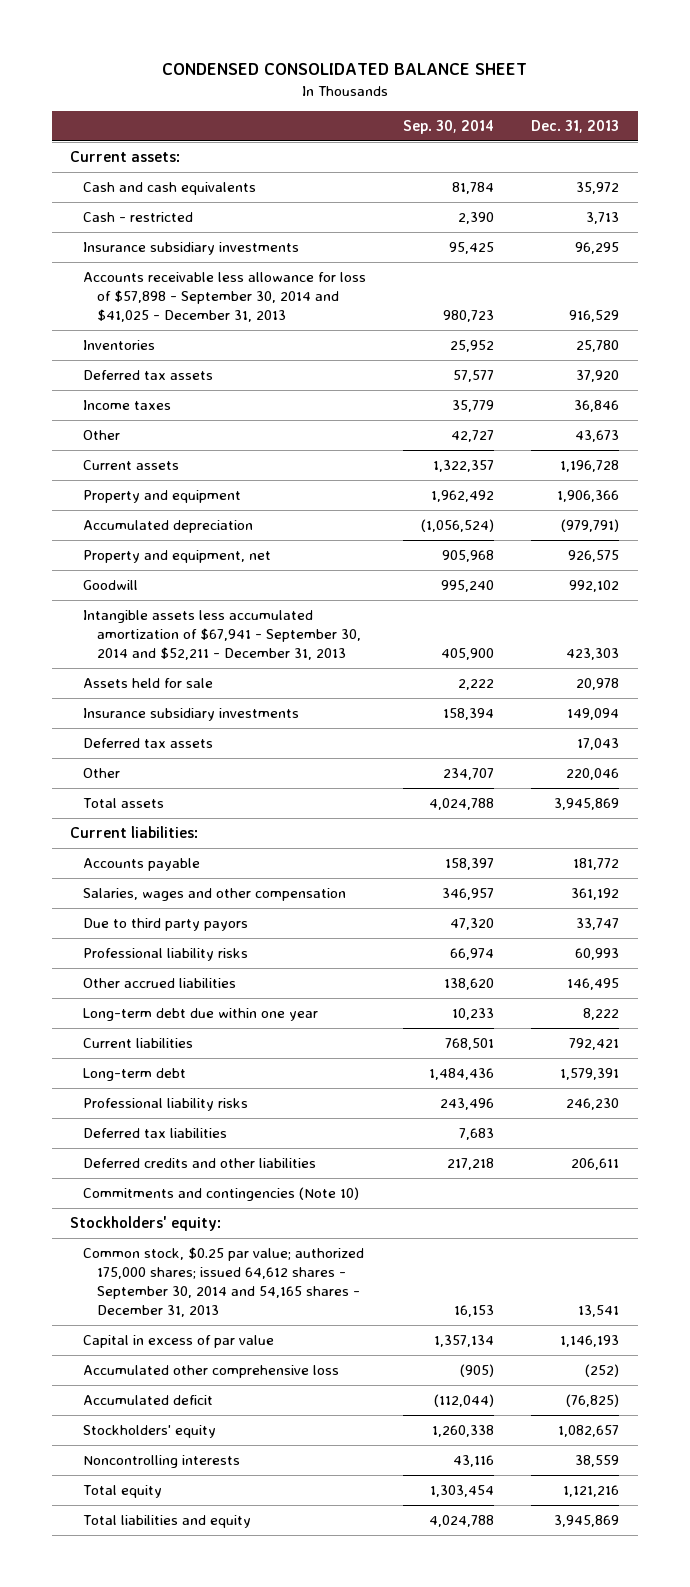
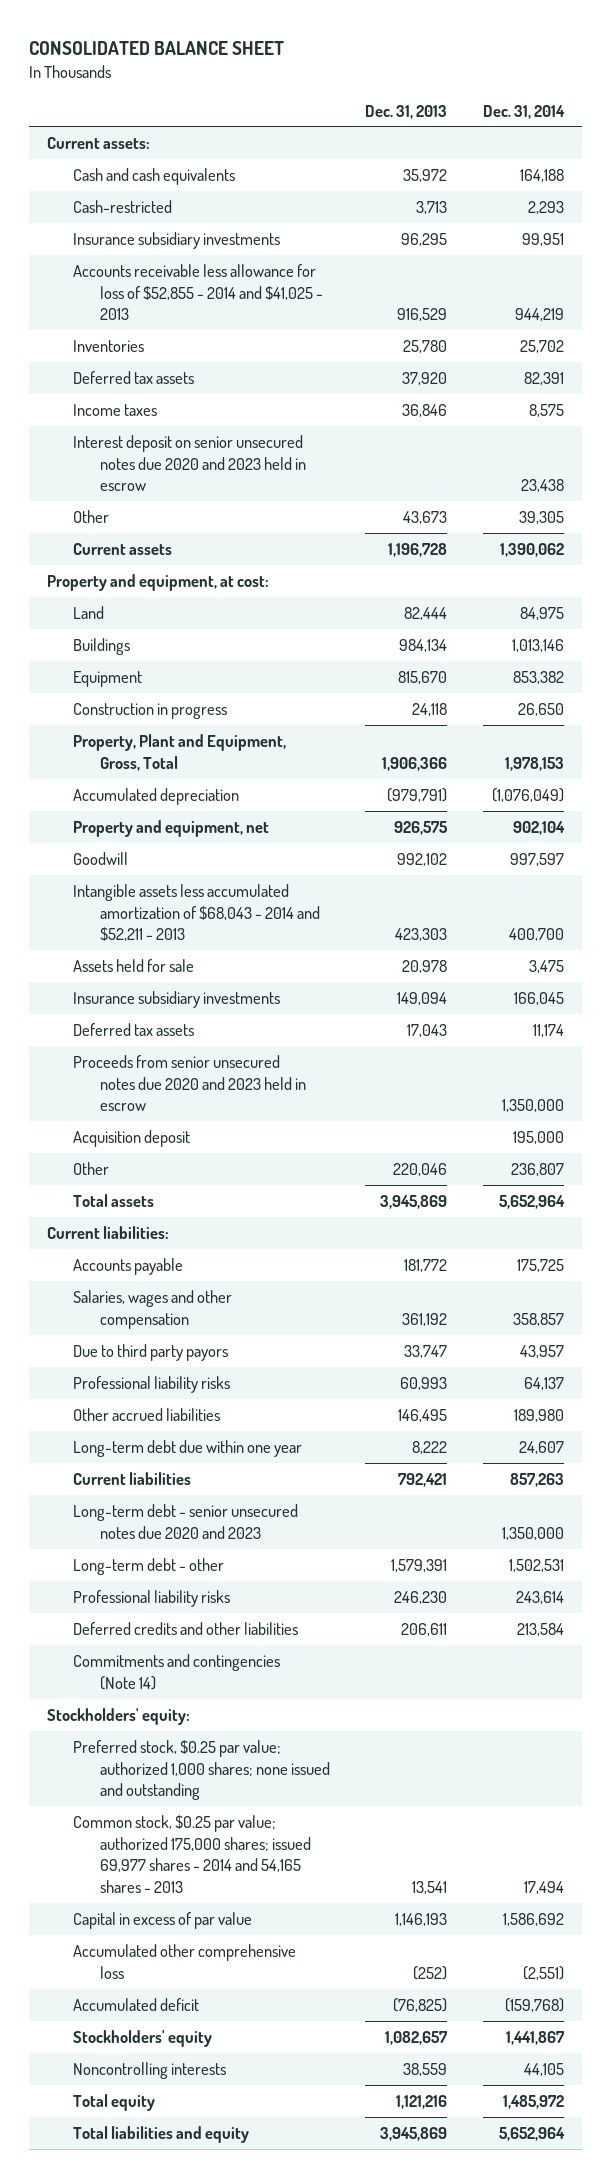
[161,63,527,76] CONDENSED CONSOLIDATED BALANCE SHEET -> [29,41,285,56] CONSOLIDATED BALANCE SHEET
[403,120,495,135] Sep. 30, 2014 -> none
none -> [483,104,566,119] Dec. 31, 2014
[83,211,194,222] Cash - restricted -> [73,200,173,214] Cash-restricted
[83,271,367,322] Accounts receivable less allowance for loss of $57,898 - September 30, 2014 and $41,025 - December 31, 2013 -> [73,264,323,321] Accounts receivable less allowance for loss of $52,855 - 2014 and $41,025 - 2013
none -> [73,435,306,492] Interest deposit on senior unsecured notes due 2020 and 2023 held in escrow
none -> [47,574,270,592] Property and equipment, at cost:
none -> [73,606,105,620] Land
none -> [73,638,131,656] Buildings
none -> [73,671,143,688] Equipment
none -> [73,703,228,720] Construction in progress
[83,489,242,503] Property and equipment -> [73,734,287,771] Property, Plant and Equipment, Gross, Total
[83,609,361,660] Intangible assets less accumulated amortization of $67,941 - September 30, 2014 and $52,211 - December 31, 2013 -> [73,884,320,942] Intangible assets less accumulated amortization of $68,043 - 2014 and $52,211 - 2013
none -> [73,1055,306,1112] Proceeds from senior unsecured notes due 2020 and 2023 held in escrow
none -> [73,1130,191,1148] Acquisition deposit
none -> [73,1504,299,1539] Long-term debt - senior unsecured notes due 2020 and 2023
[83,1067,187,1081] Long-term debt -> [73,1558,225,1576] Long-term debt - other
[83,1127,228,1138] Deferred tax liabilities -> none
[83,1186,360,1201] Commitments and contingencies (Note 10) -> [73,1654,281,1690] Commitments and contingencies (Note 14)
none -> [73,1740,330,1801] Preferred stock, $0.25 par value; authorized 1,000 shares; none issued and outstanding
[83,1246,365,1317] Common stock, $0.25 par value; authorized 175,000 shares; issued 64,612 shares - September 30, 2014 and 54,165 shares - December 31, 2013 -> [73,1815,311,1893] Common stock, $0.25 par value; authorized 175,000 shares; issued 69,977 shares - 2014 and 54,165 shares - 2013

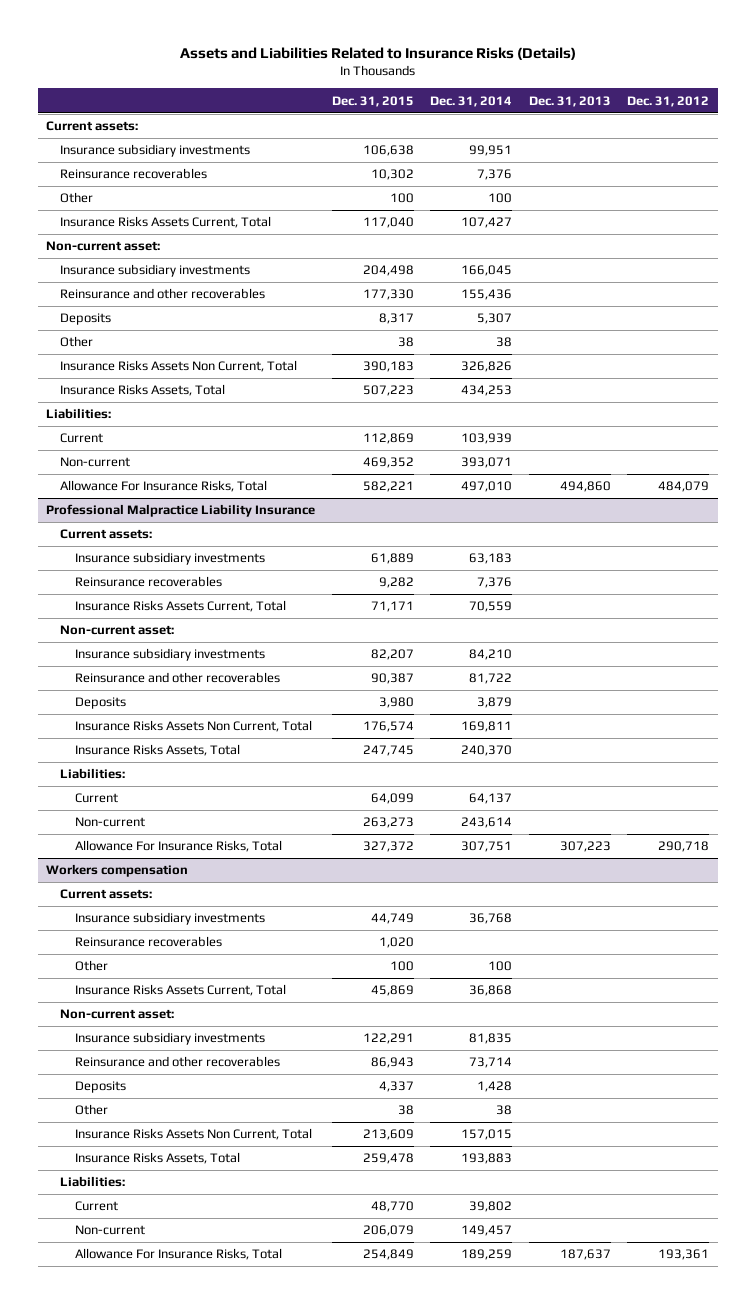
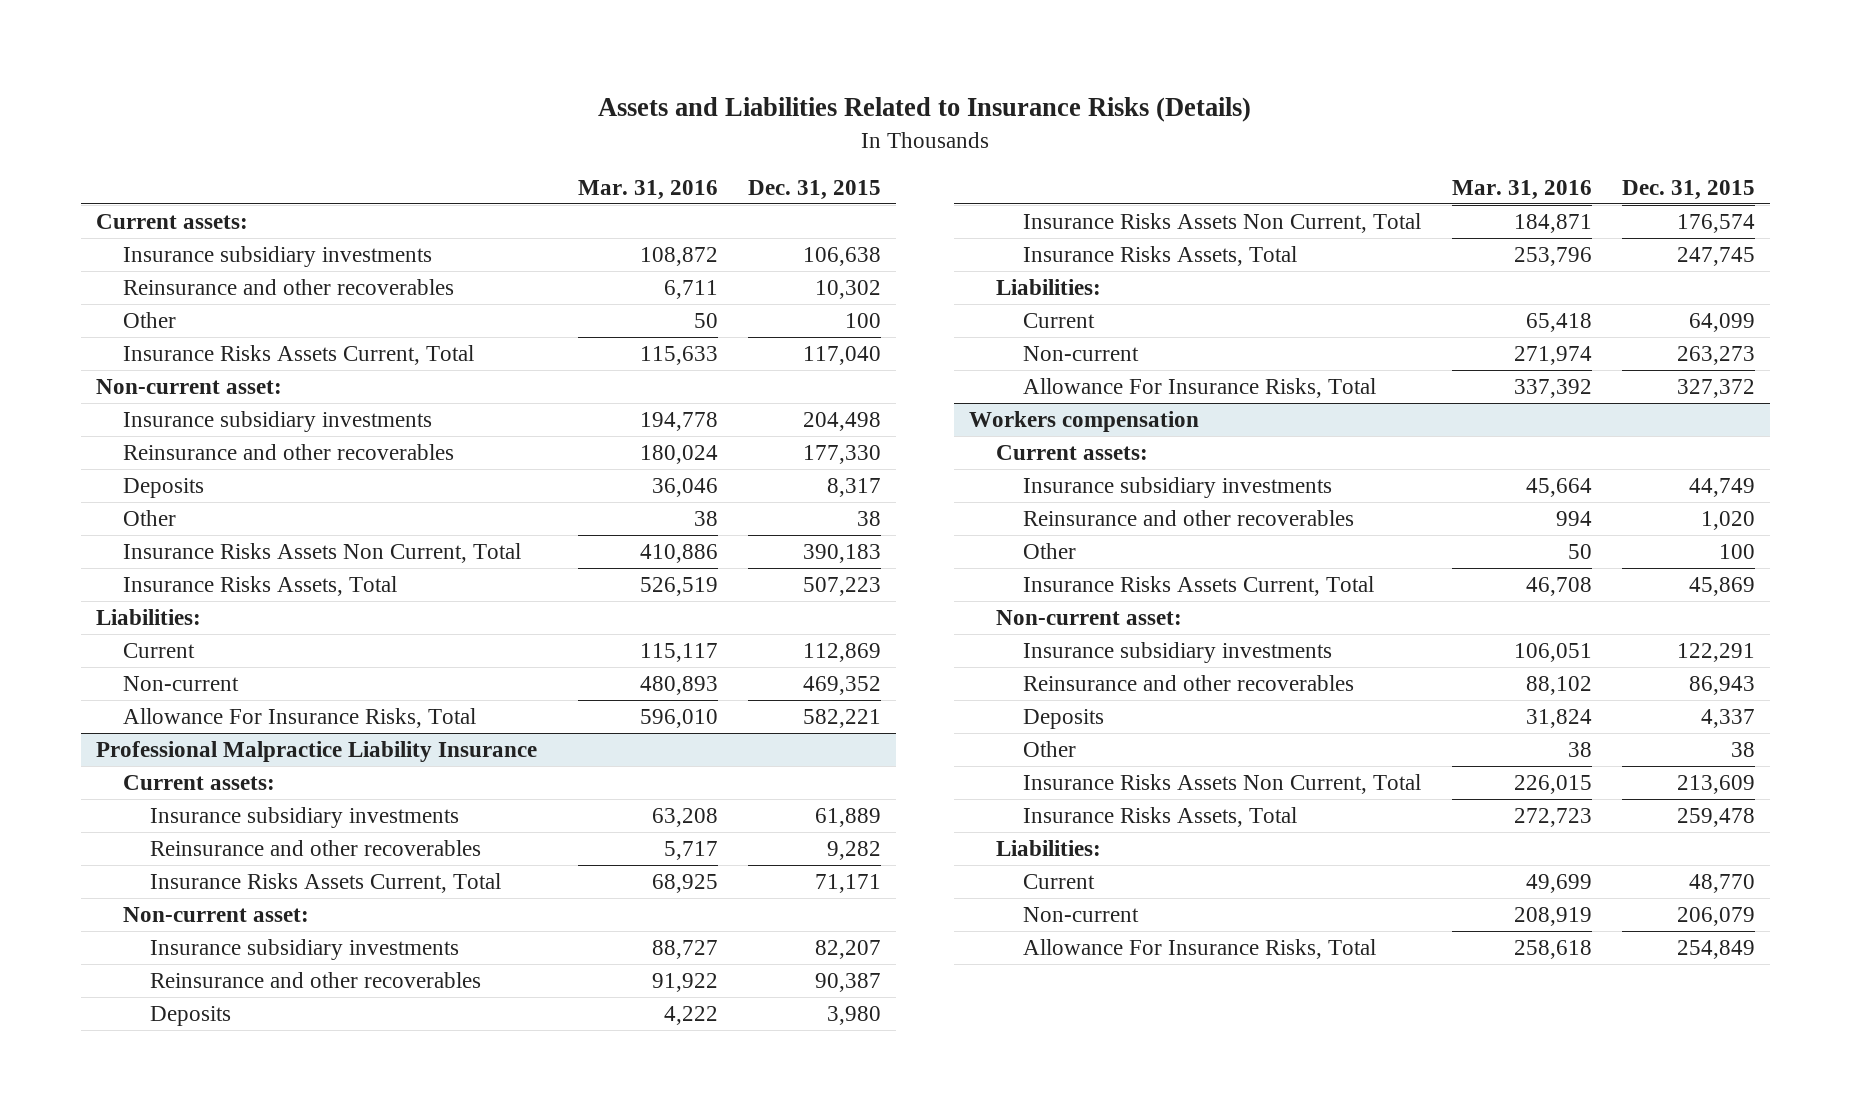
[430,95,513,107] Dec. 31, 2014 -> none
[528,95,611,107] Dec. 31, 2013 -> none
[627,95,710,107] Dec. 31, 2012 -> none
none -> [578,179,719,200] Mar. 31, 2016
[60,168,208,180] Reinsurance recoverables -> [122,279,454,296] Reinsurance and other recoverables
[74,576,222,588] Reinsurance recoverables -> [149,840,481,857] Reinsurance and other recoverables
[74,936,222,948] Reinsurance recoverables -> [1023,510,1355,527] Reinsurance and other recoverables

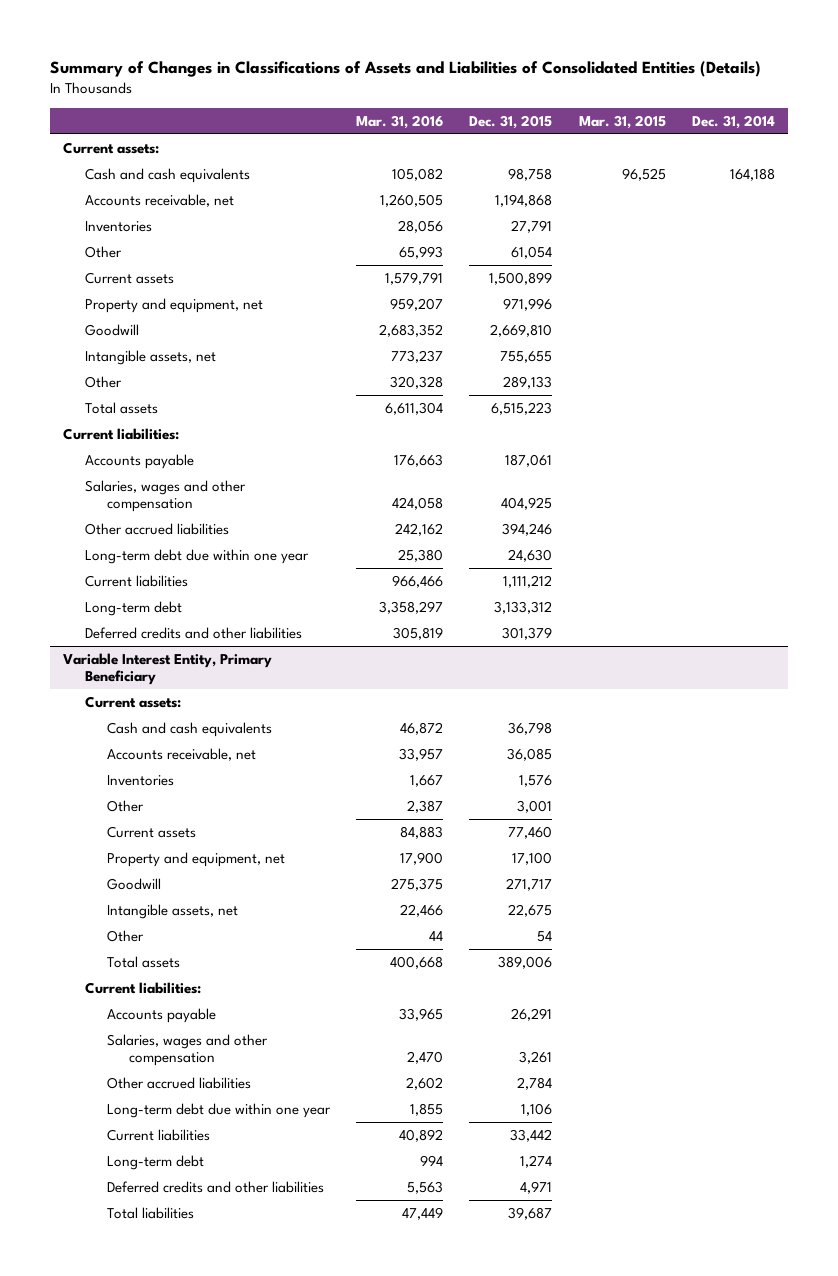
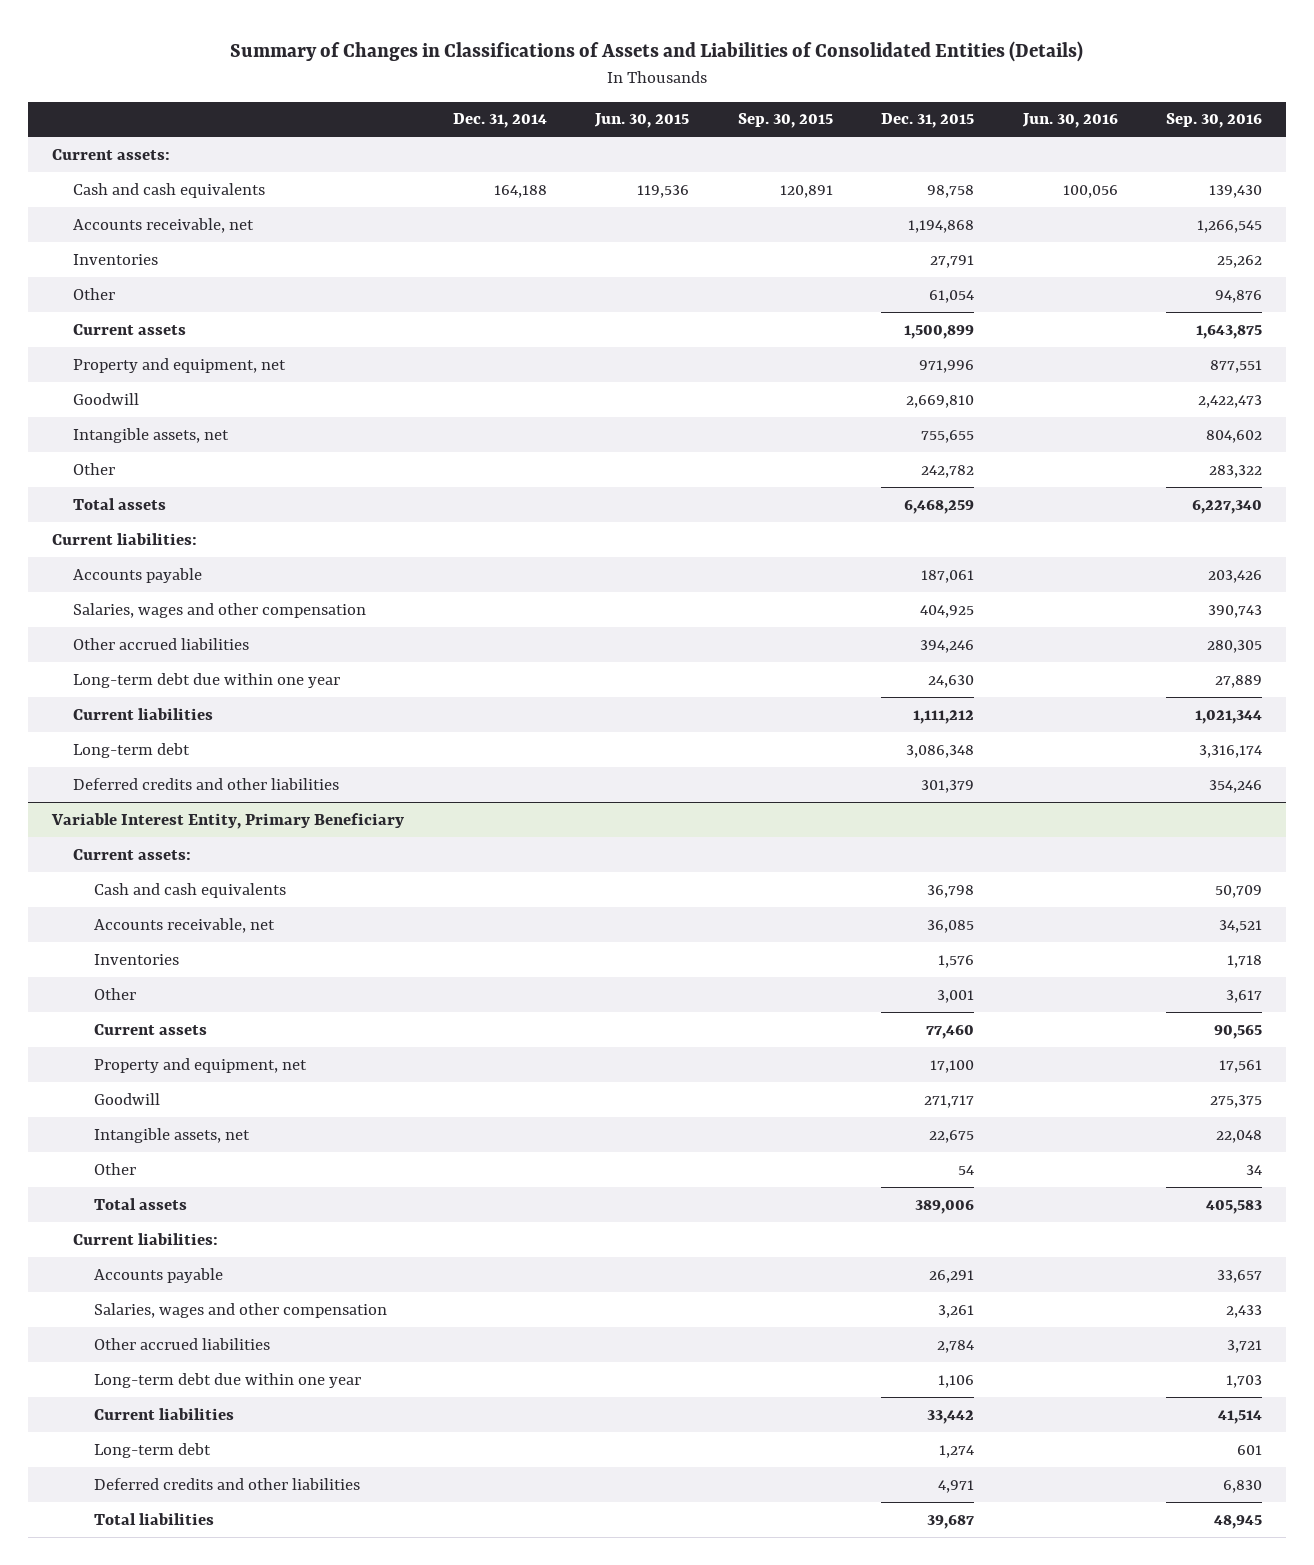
[356,114,444,129] Mar. 31, 2016 -> none
[578,114,666,129] Mar. 31, 2015 -> none
none -> [594,113,690,129] Jun. 30, 2015
none -> [737,113,833,129] Sep. 30, 2015
none -> [1021,113,1118,129] Jun. 30, 2016
none -> [1165,113,1262,129] Sep. 30, 2016
[503,375,553,389] 289,133 -> [921,464,975,478] 242,782
[491,401,553,415] 6,515,223 -> [904,499,975,514] 6,468,259
[494,600,553,614] 3,133,312 -> [906,744,975,758] 3,086,348

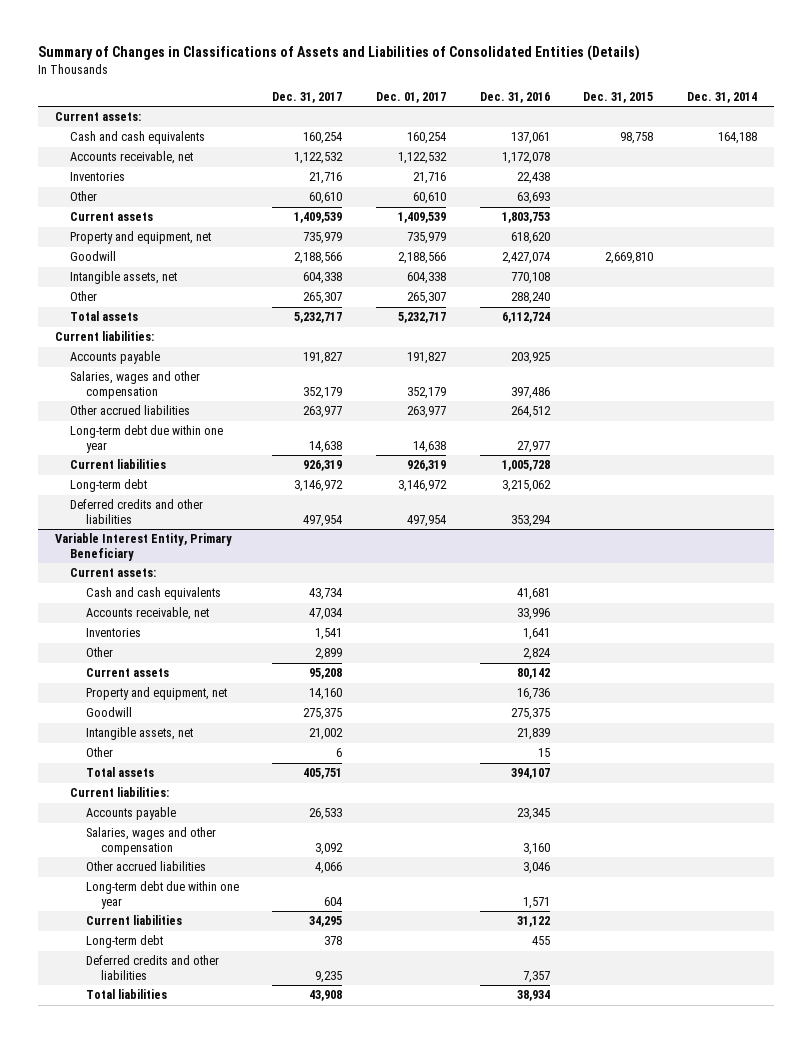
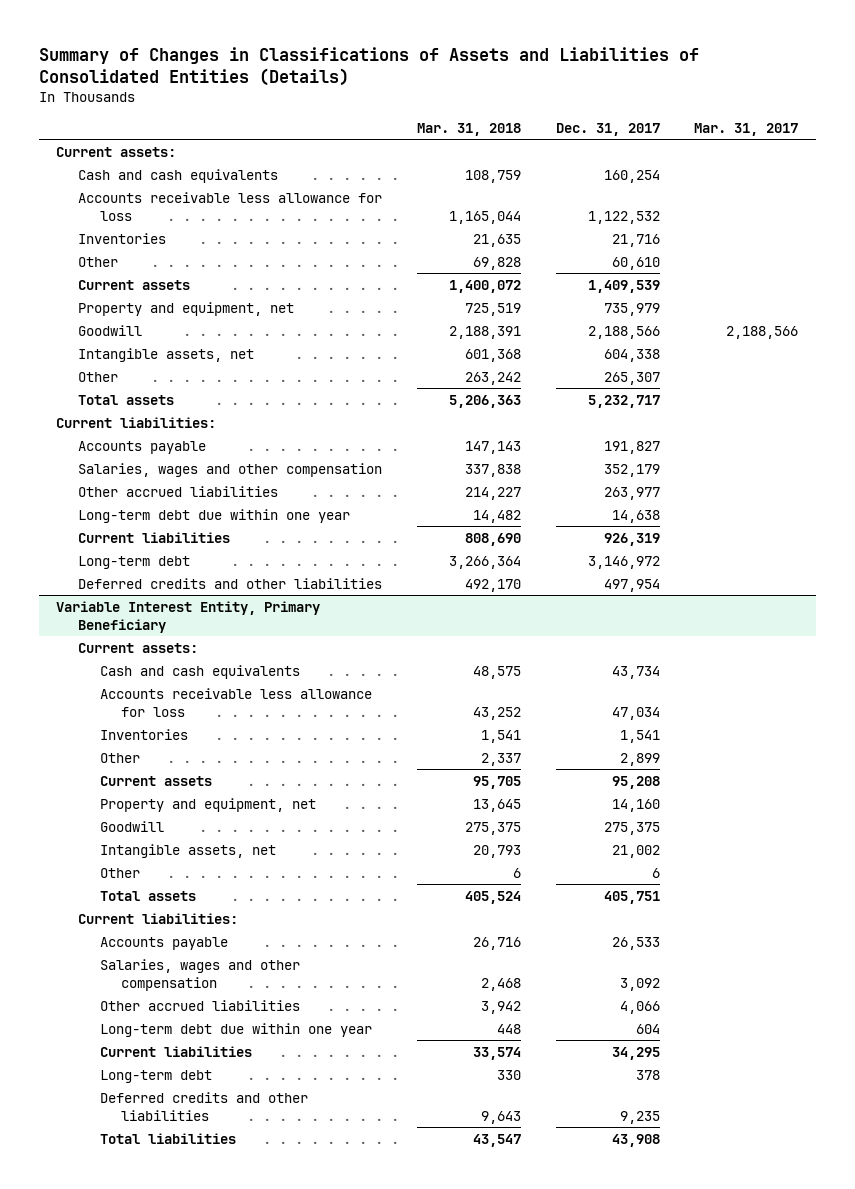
[376,91,447,103] Dec. 01, 2017 -> none
[479,91,550,103] Dec. 31, 2016 -> none
[583,91,654,103] Dec. 31, 2015 -> none
[686,91,757,103] Dec. 31, 2014 -> none
none -> [416,123,521,137] Mar. 31, 2018
none -> [694,123,799,137] Mar. 31, 2017
[70,151,194,165] Accounts receivable, net -> [77,191,382,221] Accounts receivable less allowance for loss
[85,607,209,621] Accounts receivable, net -> [99,687,372,717] Accounts receivable less allowance for loss

